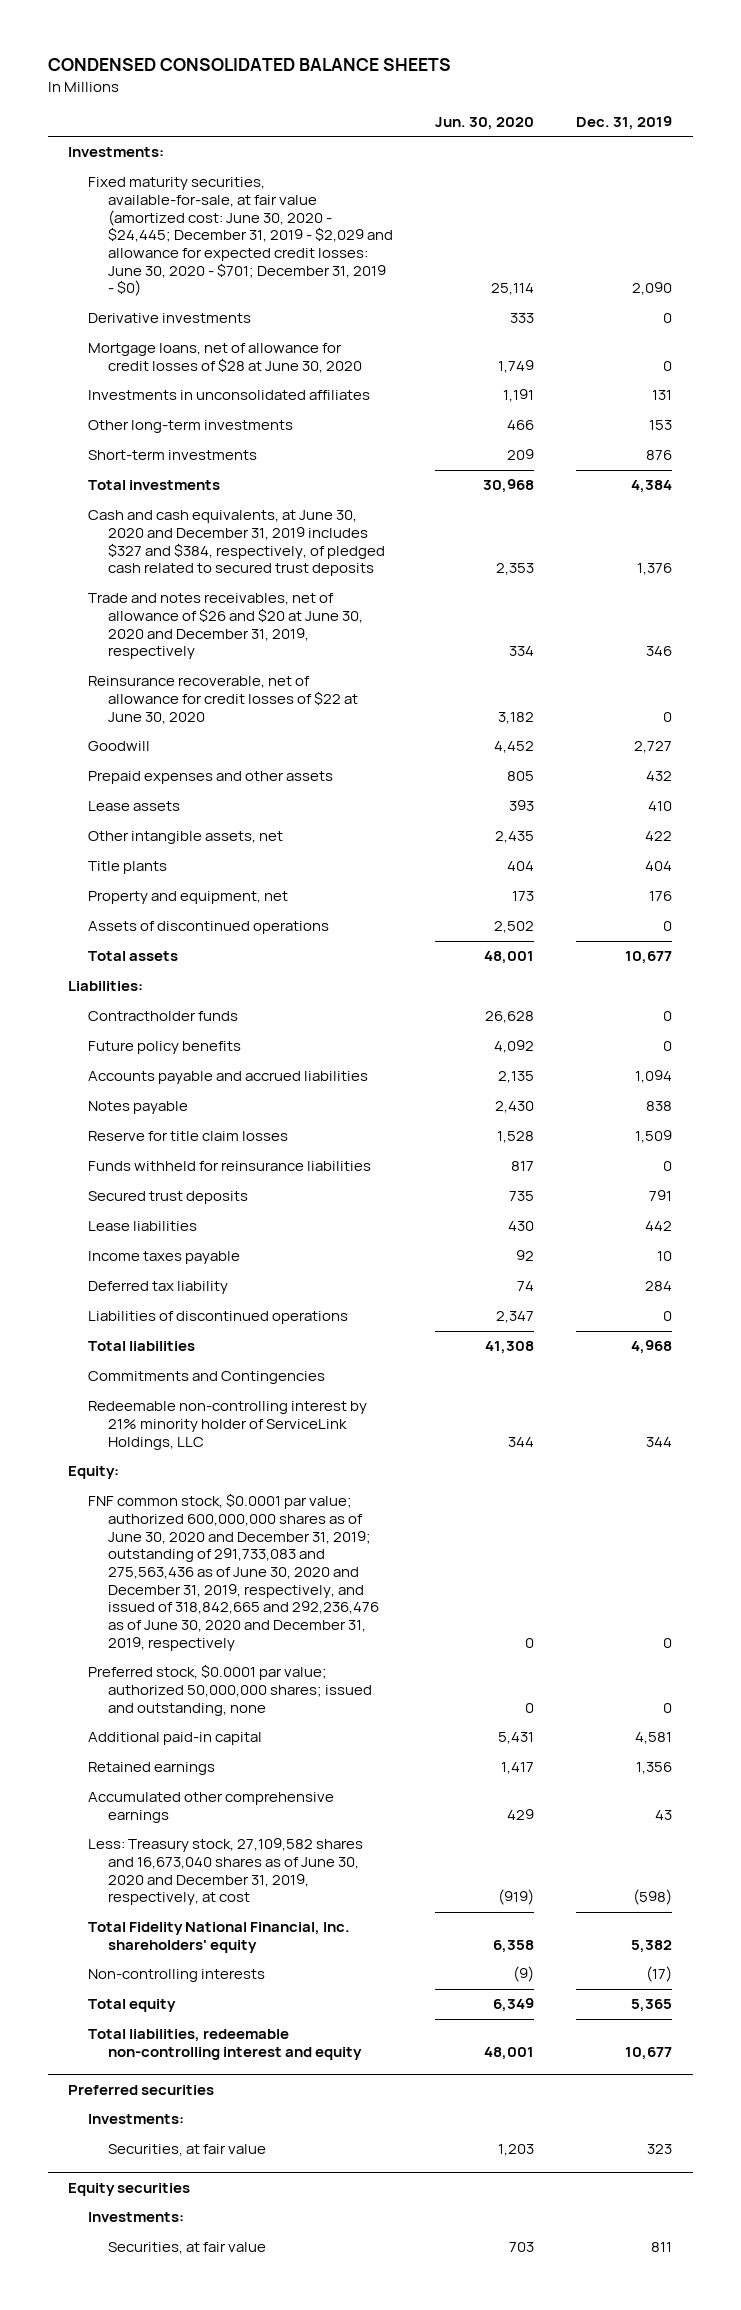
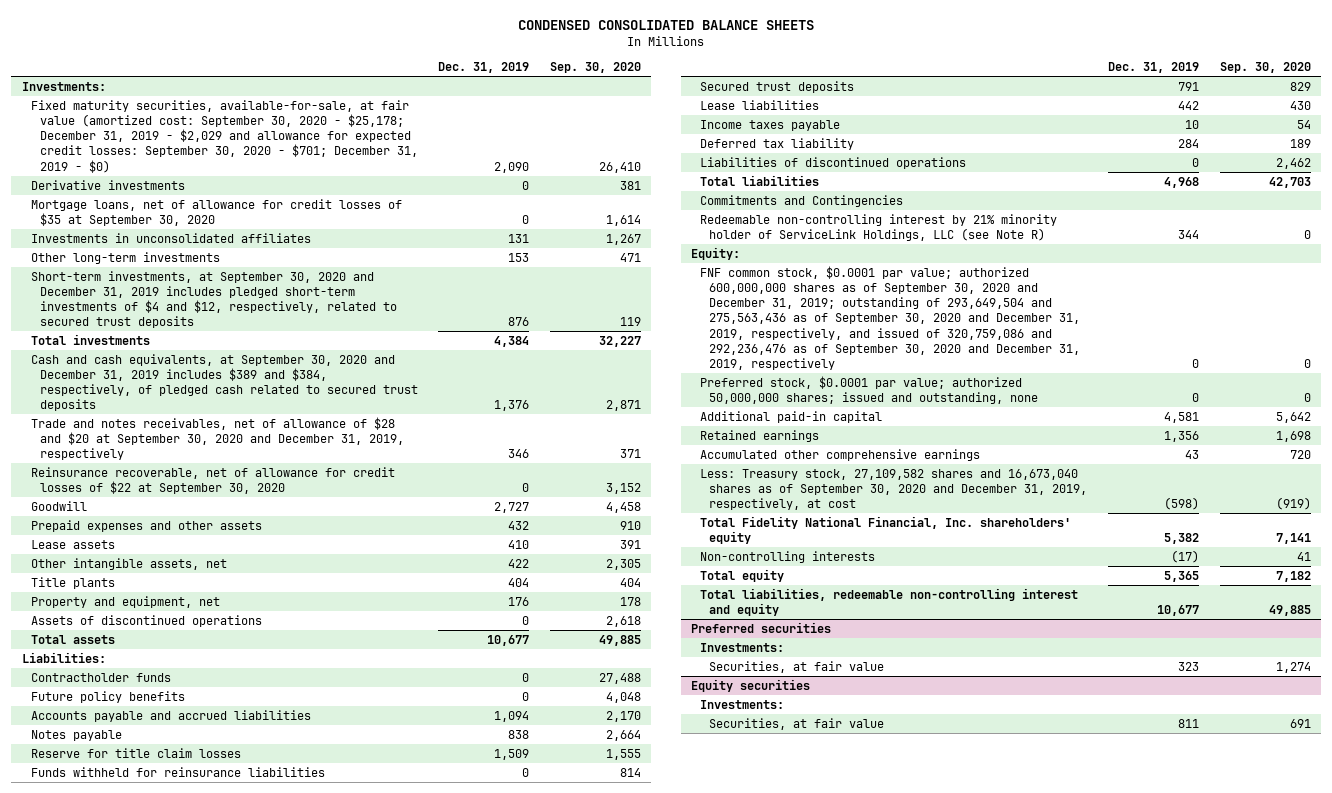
[435,116,535,130] Jun. 30, 2020 -> none
none -> [550,62,642,74] Sep. 30, 2020
[88,177,394,297] Fixed maturity securities, available-for-sale, at fair value (amortized cost: June 30, 2020 - $24,445; December 31, 2019 - $2,029 and allowance for expected credit losses: June 30, 2020 - $701; December 31, 2019 - $0) -> [30,99,418,173] Fixed maturity securities, available-for-sale, at fair value (amortized cost: September 30, 2020 - $25,178; December 31, 2019 - $2,029 and allowance for expected credit losses: September 30, 2020 - $701; December 31, 2019 - $0)
[88,343,363,373] Mortgage loans, net of allowance for credit losses of $28 at June 30, 2020 -> [30,198,402,226] Mortgage loans, net of allowance for credit losses of $35 at September 30, 2020
[88,450,258,461] Short-term investments -> [30,270,397,329] Short-term investments, at September 30, 2020 and December 31, 2019 includes pledged short-term investments of $4 and $12, respectively, related to secured trust deposits
[88,510,386,577] Cash and cash equivalents, at June 30, 2020 and December 31, 2019 includes $327 and $384, respectively, of pledged cash related to secured trust deposits -> [30,353,418,412] Cash and cash equivalents, at September 30, 2020 and December 31, 2019 includes $389 and $384, respectively, of pledged cash related to secured trust deposits
[88,593,364,660] Trade and notes receivables, net of allowance of $26 and $20 at June 30, 2020 and December 31, 2019, respectively -> [30,416,404,461] Trade and notes receivables, net of allowance of $28 and $20 at September 30, 2020 and December 31, 2019, respectively
[88,676,359,724] Reinsurance recoverable, net of allowance for credit losses of $22 at June 30, 2020 -> [30,466,395,494] Reinsurance recoverable, net of allowance for credit losses of $22 at September 30, 2020
[88,1401,368,1450] Redeemable non-controlling interest by 21% minority holder of ServiceLink Holdings, LLC -> [700,213,1058,241] Redeemable non-controlling interest by 21% minority holder of ServiceLink Holdings, LLC (see Note R)
[88,1493,380,1651] FNF common stock, $0.0001 par value; authorized 600,000,000 shares as of June 30, 2020 and December 31, 2019; outstanding of 291,733,083 and 275,563,436 as of June 30, 2020 and December 31, 2019, respectively, and issued of 318,842,665 and 292,236,476 as of June 30, 2020 and December 31, 2019, respectively -> [700,265,1081,370] FNF common stock, $0.0001 par value; authorized 600,000,000 shares as of September 30, 2020 and December 31, 2019; outstanding of 293,649,504 and 275,563,436 as of September 30, 2020 and December 31, 2019, respectively, and issued of 320,759,086 and 292,236,476 as of September 30, 2020 and December 31, 2019, respectively
[88,1838,364,1906] Less: Treasury stock, 27,109,582 shares and 16,673,040 shares as of June 30, 2020 and December 31, 2019, respectively, at cost -> [700,468,1088,511] Less: Treasury stock, 27,109,582 shares and 16,673,040 shares as of September 30, 2020 and December 31, 2019, respectively, at cost

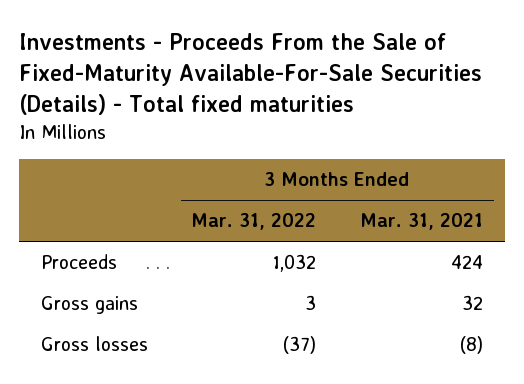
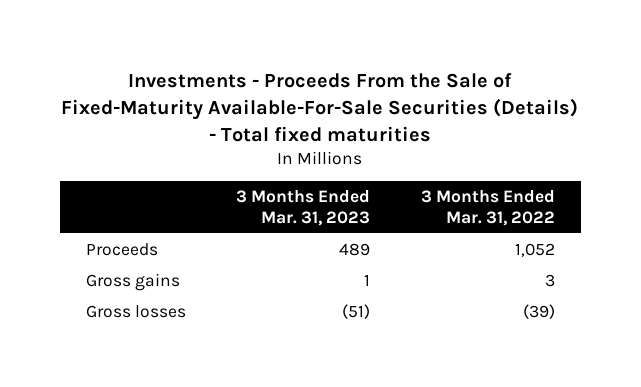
[359,213,483,231] Mar. 31, 2021 -> none
none -> [236,190,371,226] 3 Months Ended Mar. 31, 2023
[272,254,317,273] 1,032 -> [515,242,556,257] 1,052
[283,336,317,355] (37) -> [523,303,556,319] (39)

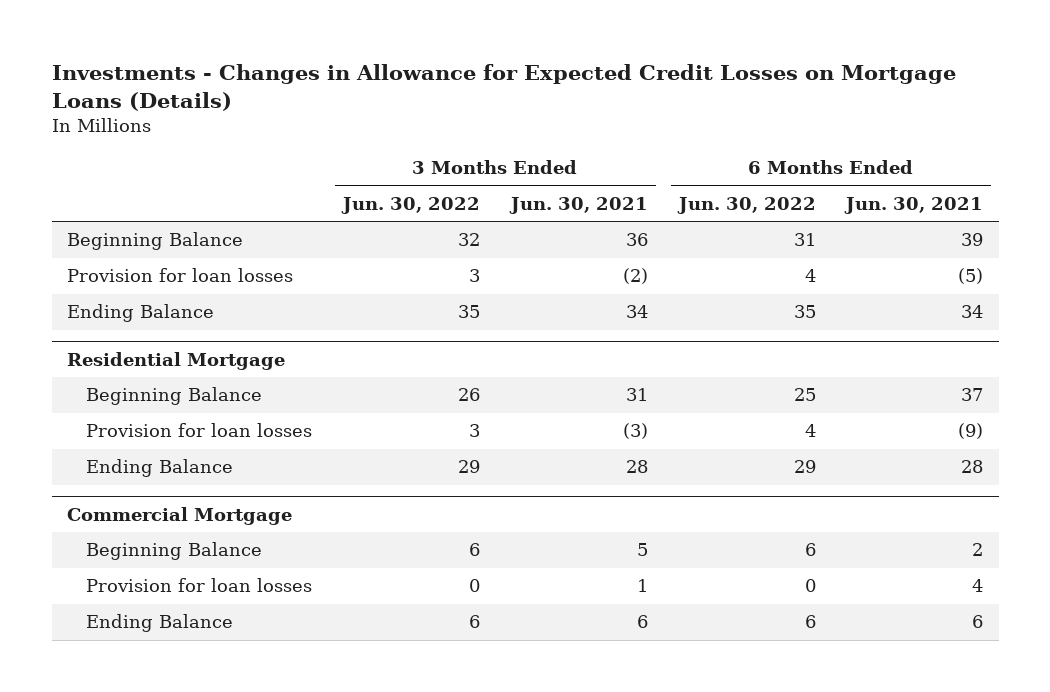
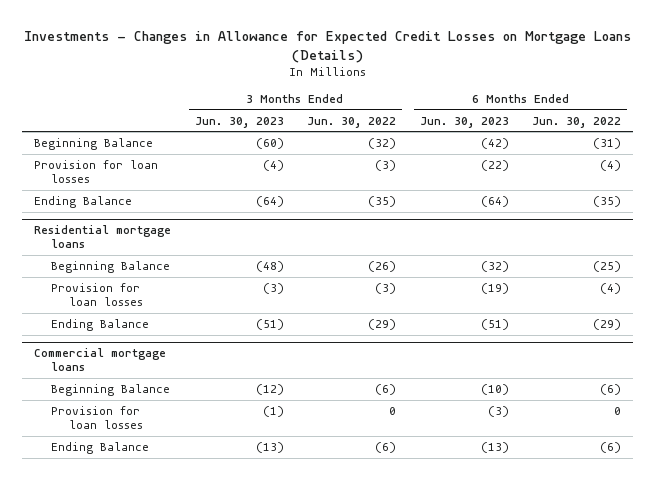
[508,197,648,215] Jun. 30, 2021 -> none
[844,197,984,215] Jun. 30, 2021 -> none
none -> [194,116,284,128] Jun. 30, 2023
none -> [419,116,509,128] Jun. 30, 2023
[458,233,481,247] 32 -> [368,137,397,149] (32)
[793,233,816,247] 31 -> [593,137,622,149] (31)
[469,269,481,283] 3 -> [375,159,397,171] (3)
[804,269,816,283] 4 -> [600,159,622,171] (4)
[458,305,481,319] 35 -> [368,195,397,207] (35)
[793,305,816,319] 35 -> [593,195,622,207] (35)
[67,351,286,370] Residential Mortgage -> [33,224,171,248] Residential mortgage loans
[458,388,481,402] 26 -> [368,260,397,272] (26)
[793,388,816,402] 25 -> [593,260,622,272] (25)
[469,424,481,438] 3 -> [375,282,397,294] (3)
[804,424,816,438] 4 -> [600,282,622,294] (4)
[458,460,481,474] 29 -> [368,318,397,330] (29)
[793,460,816,474] 29 -> [593,318,622,330] (29)
[67,506,293,525] Commercial Mortgage -> [33,347,166,371] Commercial mortgage loans
[469,543,481,557] 6 -> [375,383,397,395] (6)
[804,543,816,557] 6 -> [600,383,622,395] (6)
[469,615,481,629] 6 -> [375,441,397,453] (6)
[804,615,816,629] 6 -> [600,441,622,453] (6)

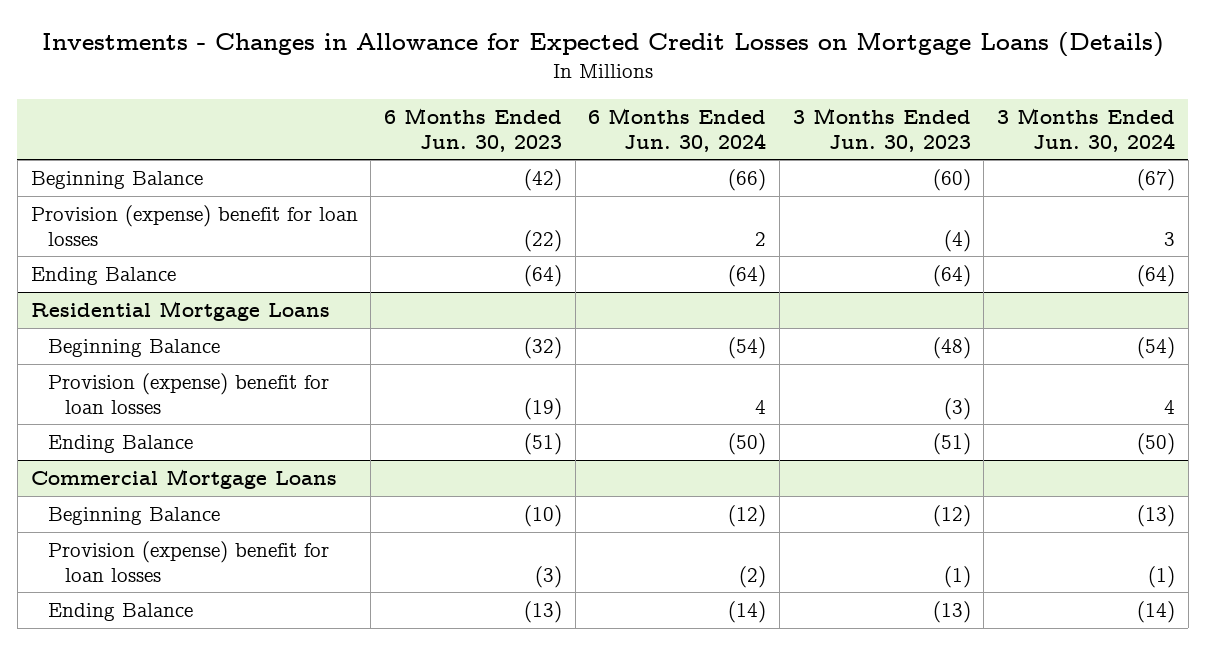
[307,116,397,128] Jun. 30, 2022 -> none
[532,116,622,128] Jun. 30, 2022 -> none
none -> [588,107,767,152] 6 Months Ended Jun. 30, 2024
none -> [996,107,1175,152] 3 Months Ended Jun. 30, 2024
[33,159,158,183] Provision for loan losses -> [30,205,358,246] Provision (expense) benefit for loan losses
[33,224,171,248] Residential mortgage loans -> [30,301,330,322] Residential Mortgage Loans
[51,282,143,306] Provision for loan losses -> [47,373,329,414] Provision (expense) benefit for loan losses
[33,347,166,371] Commercial mortgage loans -> [30,469,337,490] Commercial Mortgage Loans
[51,405,143,429] Provision for loan losses -> [47,541,329,582] Provision (expense) benefit for loan losses

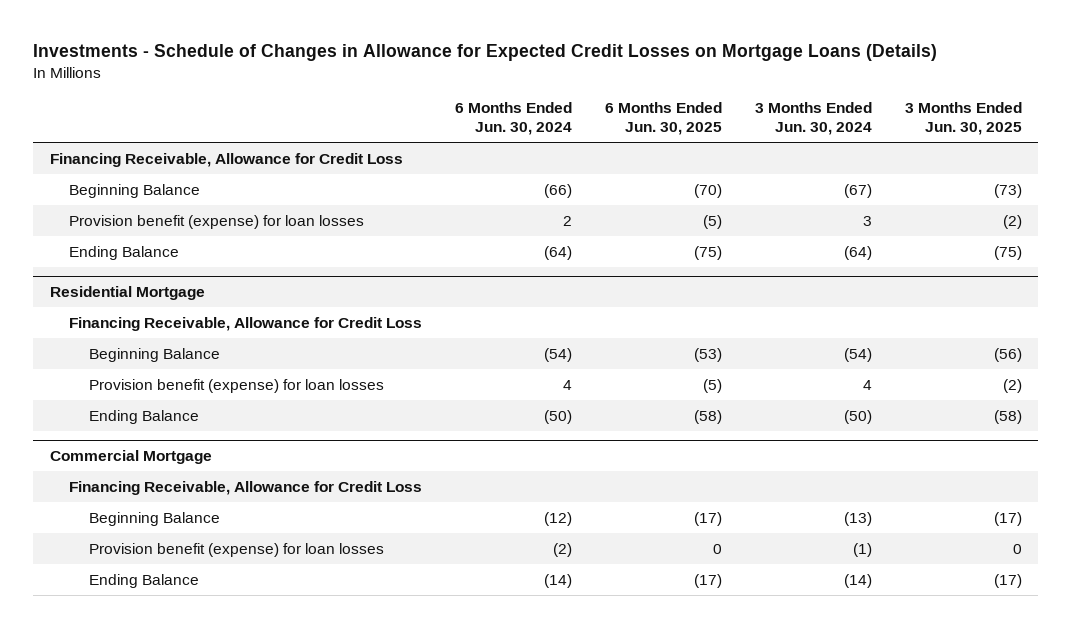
[41,31,1164,57] Investments - Changes in Allowance for Expected Credit Losses on Mortgage Loans (Details) -> [33,43,938,61] Investments - Schedule of Changes in Allowance for Expected Credit Losses on Mortgage Loans (Details)
[383,107,562,152] 6 Months Ended Jun. 30, 2023 -> none
[792,107,971,152] 3 Months Ended Jun. 30, 2023 -> none
none -> [604,102,722,136] 6 Months Ended Jun. 30, 2025
none -> [904,102,1022,136] 3 Months Ended Jun. 30, 2025
none -> [49,152,403,167] Financing Receivable, Allowance for Credit Loss
[30,205,358,246] Provision (expense) benefit for loan losses -> [69,214,365,229] Provision benefit (expense) for loan losses
[30,301,330,322] Residential Mortgage Loans -> [49,286,205,301] Residential Mortgage
none -> [69,316,423,331] Financing Receivable, Allowance for Credit Loss
[47,373,329,414] Provision (expense) benefit for loan losses -> [88,378,384,393] Provision benefit (expense) for loan losses
[30,469,337,490] Commercial Mortgage Loans -> [49,450,212,465] Commercial Mortgage
none -> [69,480,423,495] Financing Receivable, Allowance for Credit Loss
[47,541,329,582] Provision (expense) benefit for loan losses -> [88,542,384,557] Provision benefit (expense) for loan losses

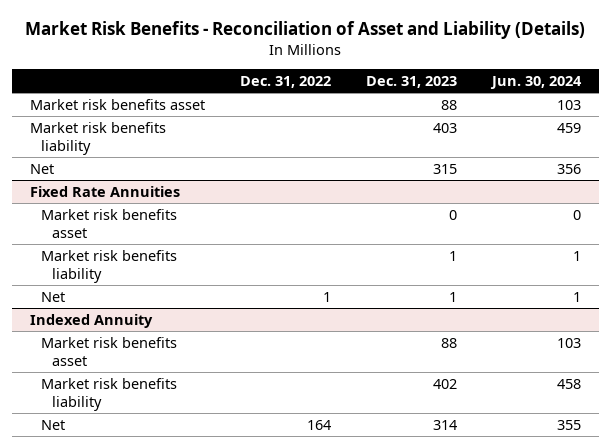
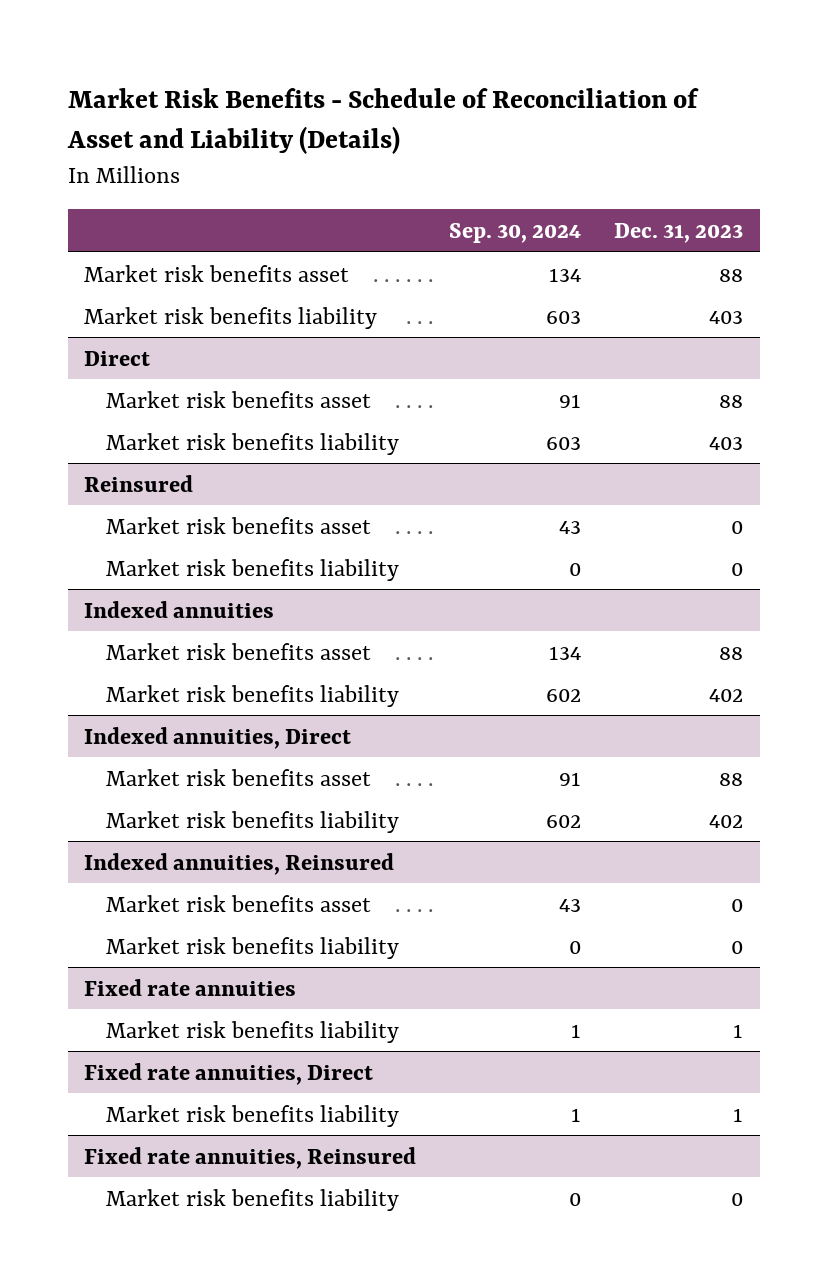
[25,20,586,39] Market Risk Benefits - Reconciliation of Asset and Liability (Details) -> [66,88,699,155] Market Risk Benefits - Schedule of Reconciliation of Asset and Liability (Details)
[239,76,331,89] Dec. 31, 2022 -> none
[490,76,583,90] Jun. 30, 2024 -> none
none -> [449,223,582,244] Sep. 30, 2024
[29,163,54,174] Net -> none
[29,185,180,197] Fixed Rate Annuities -> none
none -> [84,350,151,366] Direct
none -> [105,390,371,408] Market risk benefits asset
none -> [105,432,399,455] Market risk benefits liability
none -> [84,474,194,492] Reinsured
[40,291,65,302] Net -> none
[449,250,458,261] 1 -> [731,562,744,576] 0
[29,313,153,328] Indexed Annuity -> [84,600,275,618] Indexed annuities
[40,419,65,430] Net -> none
none -> [84,726,352,749] Indexed annuities, Direct
none -> [105,768,371,786] Market risk benefits asset
none -> [105,810,399,833] Market risk benefits liability
none -> [84,852,395,875] Indexed annuities, Reinsured
none -> [105,894,371,912] Market risk benefits asset
none -> [105,936,399,959] Market risk benefits liability
none -> [84,978,297,996] Fixed rate annuities
none -> [105,1020,399,1043] Market risk benefits liability
none -> [84,1062,374,1085] Fixed rate annuities, Direct
none -> [105,1104,399,1127] Market risk benefits liability
none -> [84,1146,417,1169] Fixed rate annuities, Reinsured
none -> [105,1188,399,1211] Market risk benefits liability

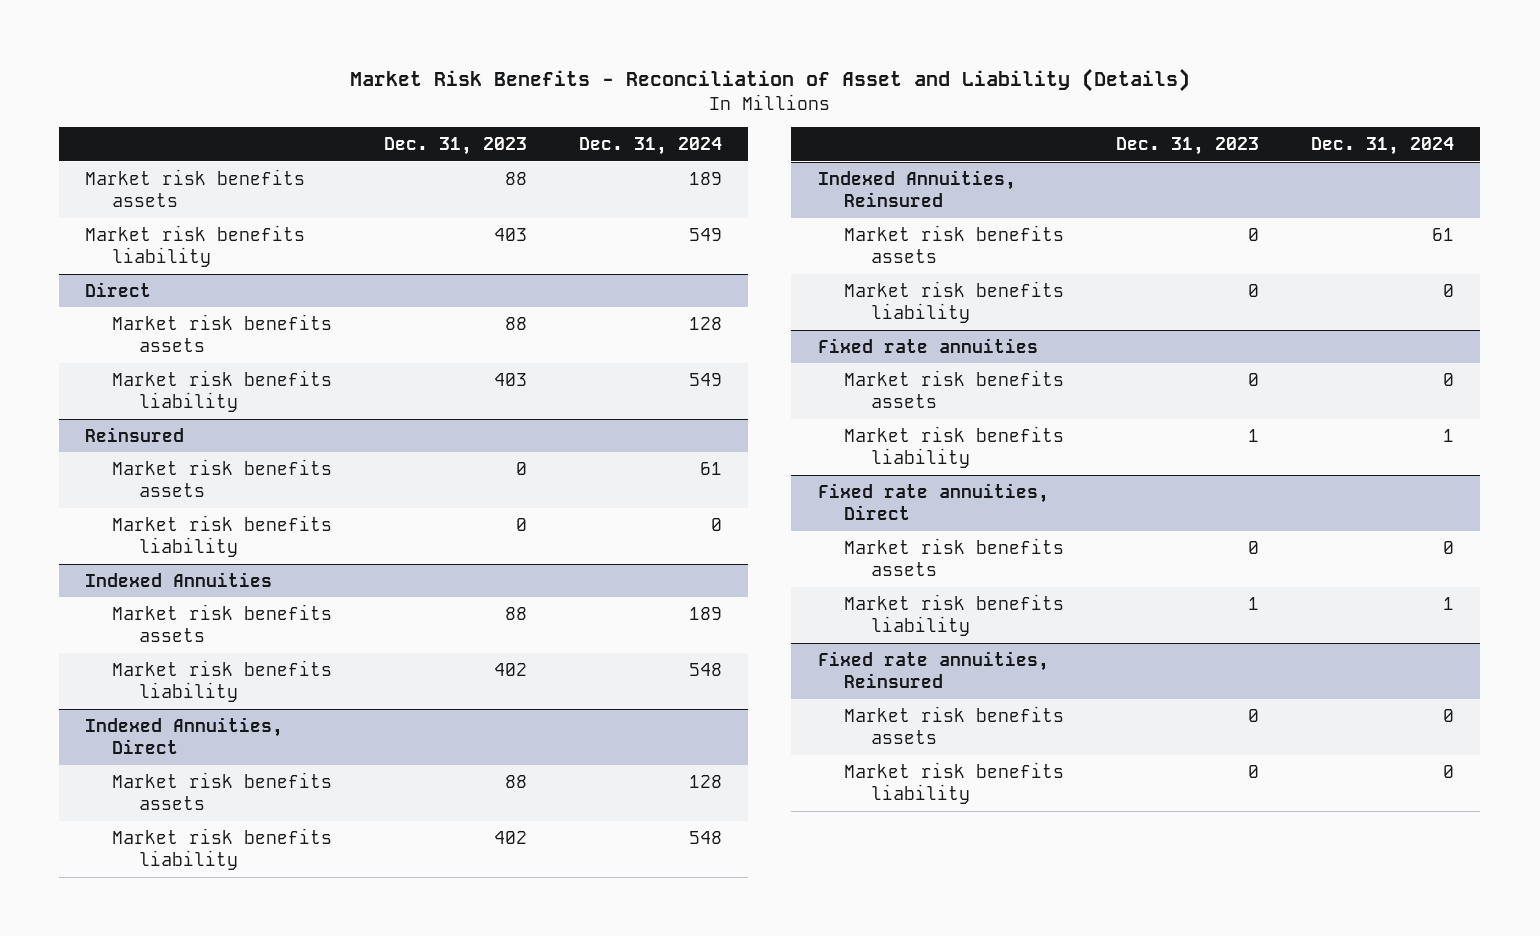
[66,88,699,155] Market Risk Benefits - Schedule of Reconciliation of Asset and Liability (Details) -> [349,68,1190,93] Market Risk Benefits - Reconciliation of Asset and Liability (Details)
[449,223,582,244] Sep. 30, 2024 -> none
none -> [579,136,723,155] Dec. 31, 2024
[84,264,350,282] Market risk benefits asset -> [85,168,306,207] Market risk benefits assets
[105,390,371,408] Market risk benefits asset -> [111,313,332,352] Market risk benefits assets
[105,516,371,534] Market risk benefits asset -> [111,458,332,497] Market risk benefits assets
[84,600,275,618] Indexed annuities -> [85,571,273,587] Indexed Annuities
[105,642,371,660] Market risk benefits asset -> [111,603,332,642] Market risk benefits assets
[84,726,352,749] Indexed annuities, Direct -> [85,716,284,754] Indexed Annuities, Direct
[105,768,371,786] Market risk benefits asset -> [111,771,332,810] Market risk benefits assets
[84,852,395,875] Indexed annuities, Reinsured -> [817,169,1016,207] Indexed Annuities, Reinsured
[105,894,371,912] Market risk benefits asset -> [844,224,1065,263] Market risk benefits assets
none -> [844,369,1065,408] Market risk benefits assets
none -> [844,537,1065,576] Market risk benefits assets
none -> [844,705,1065,744] Market risk benefits assets

